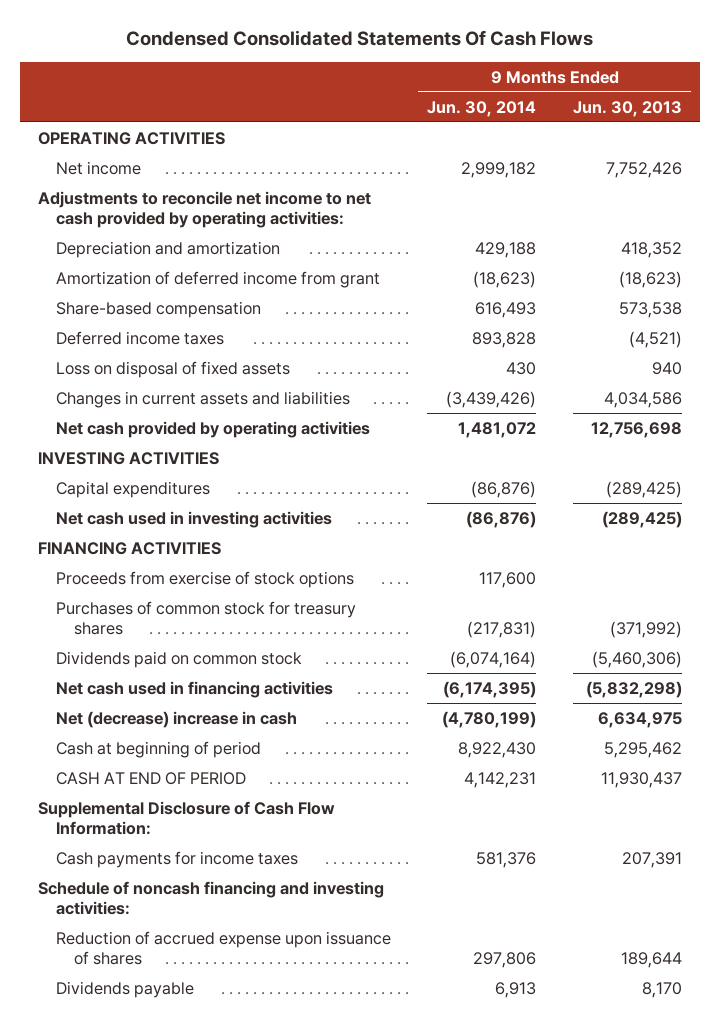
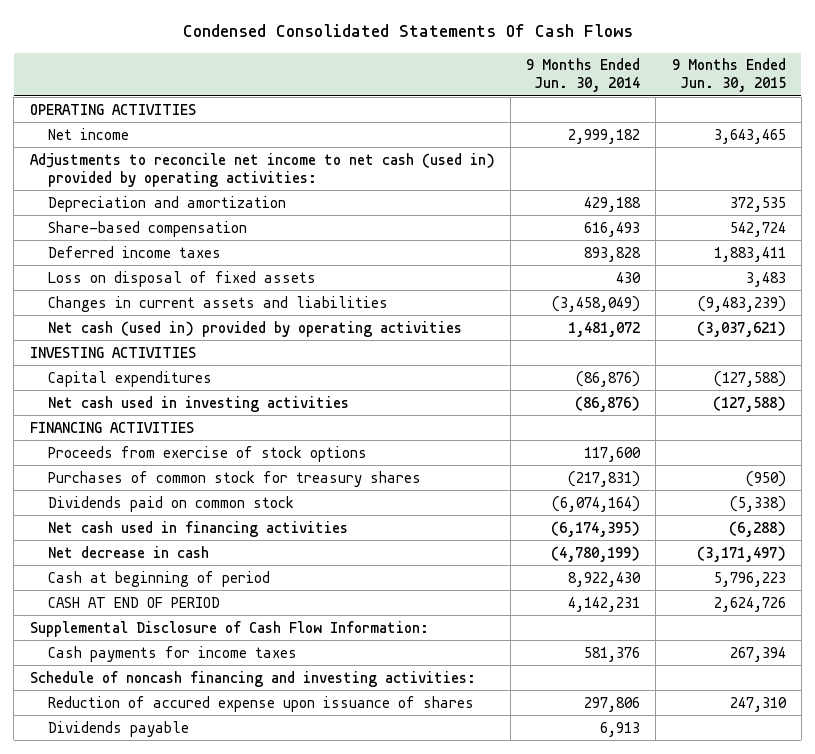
[573,100,683,117] Jun. 30, 2013 -> none
none -> [671,58,786,93] 9 Months Ended Jun. 30, 2015
[38,190,372,228] Adjustments to reconcile net income to net cash provided by operating activities: -> [29,152,495,187] Adjustments to reconcile net income to net cash (used in) provided by operating activities:
[55,270,380,288] Amortization of deferred income from grant -> none
[446,390,537,408] (3,439,426) -> [552,295,641,312] (3,458,049)
[55,420,370,438] Net cash provided by operating activities -> [48,320,463,337] Net cash (used in) provided by operating activities
[55,710,297,728] Net (decrease) increase in cash -> [48,545,210,558] Net decrease in cash
[55,930,391,965] Reduction of accrued expense upon issuance of shares -> [48,695,475,712] Reduction of accured expense upon issuance of shares

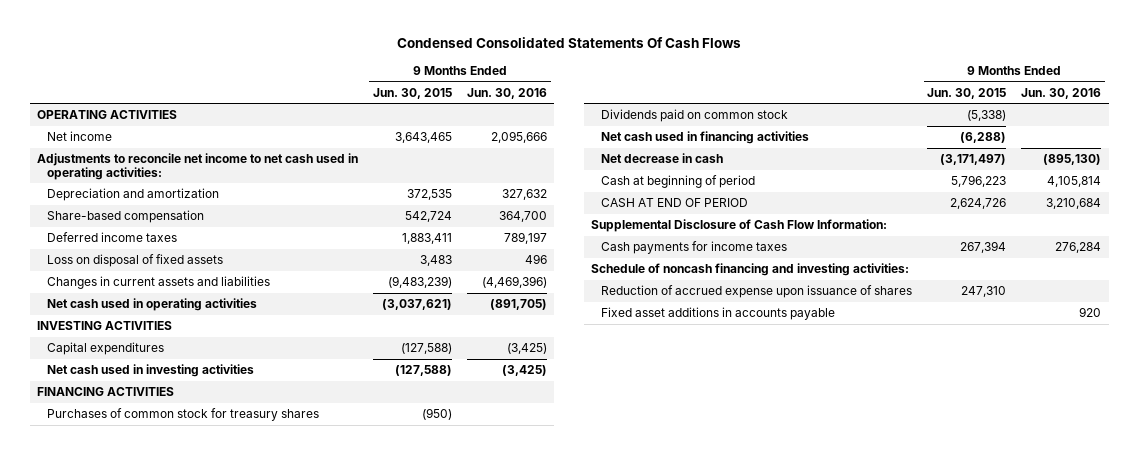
[526,58,641,93] 9 Months Ended Jun. 30, 2014 -> none
none -> [466,87,547,99] Jun. 30, 2016
[29,152,495,187] Adjustments to reconcile net income to net cash (used in) provided by operating activities: -> [37,153,359,180] Adjustments to reconcile net income to net cash used in operating activities:
[48,320,463,337] Net cash (used in) provided by operating activities -> [46,298,257,312] Net cash used in operating activities
[48,445,368,462] Proceeds from exercise of stock options -> none
[48,720,190,737] Dividends payable -> none
[48,695,475,712] Reduction of accured expense upon issuance of shares -> [601,285,913,299] Reduction of accrued expense upon issuance of shares
none -> [601,307,836,321] Fixed asset additions in accounts payable

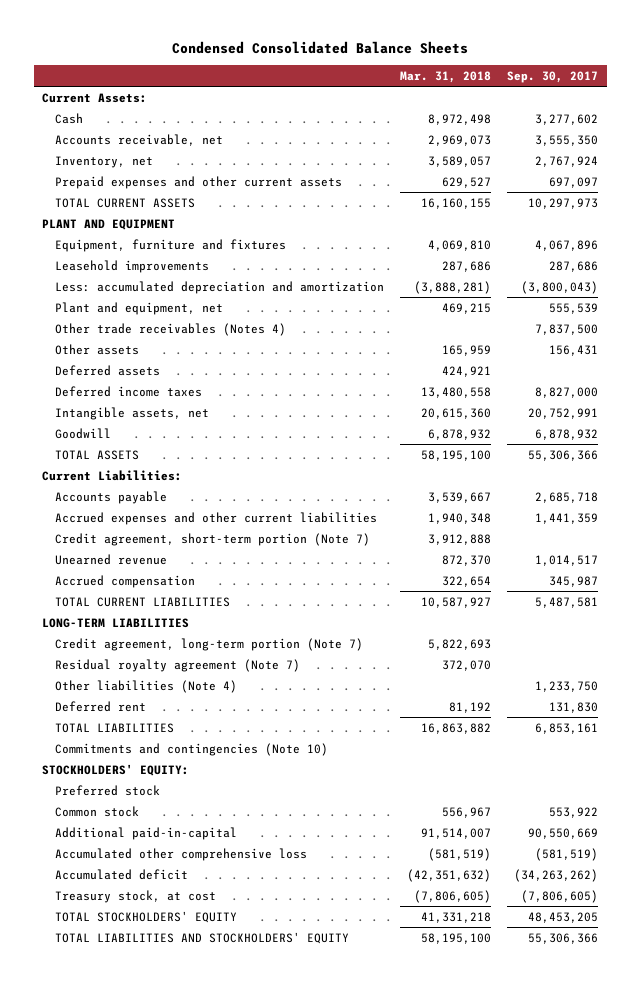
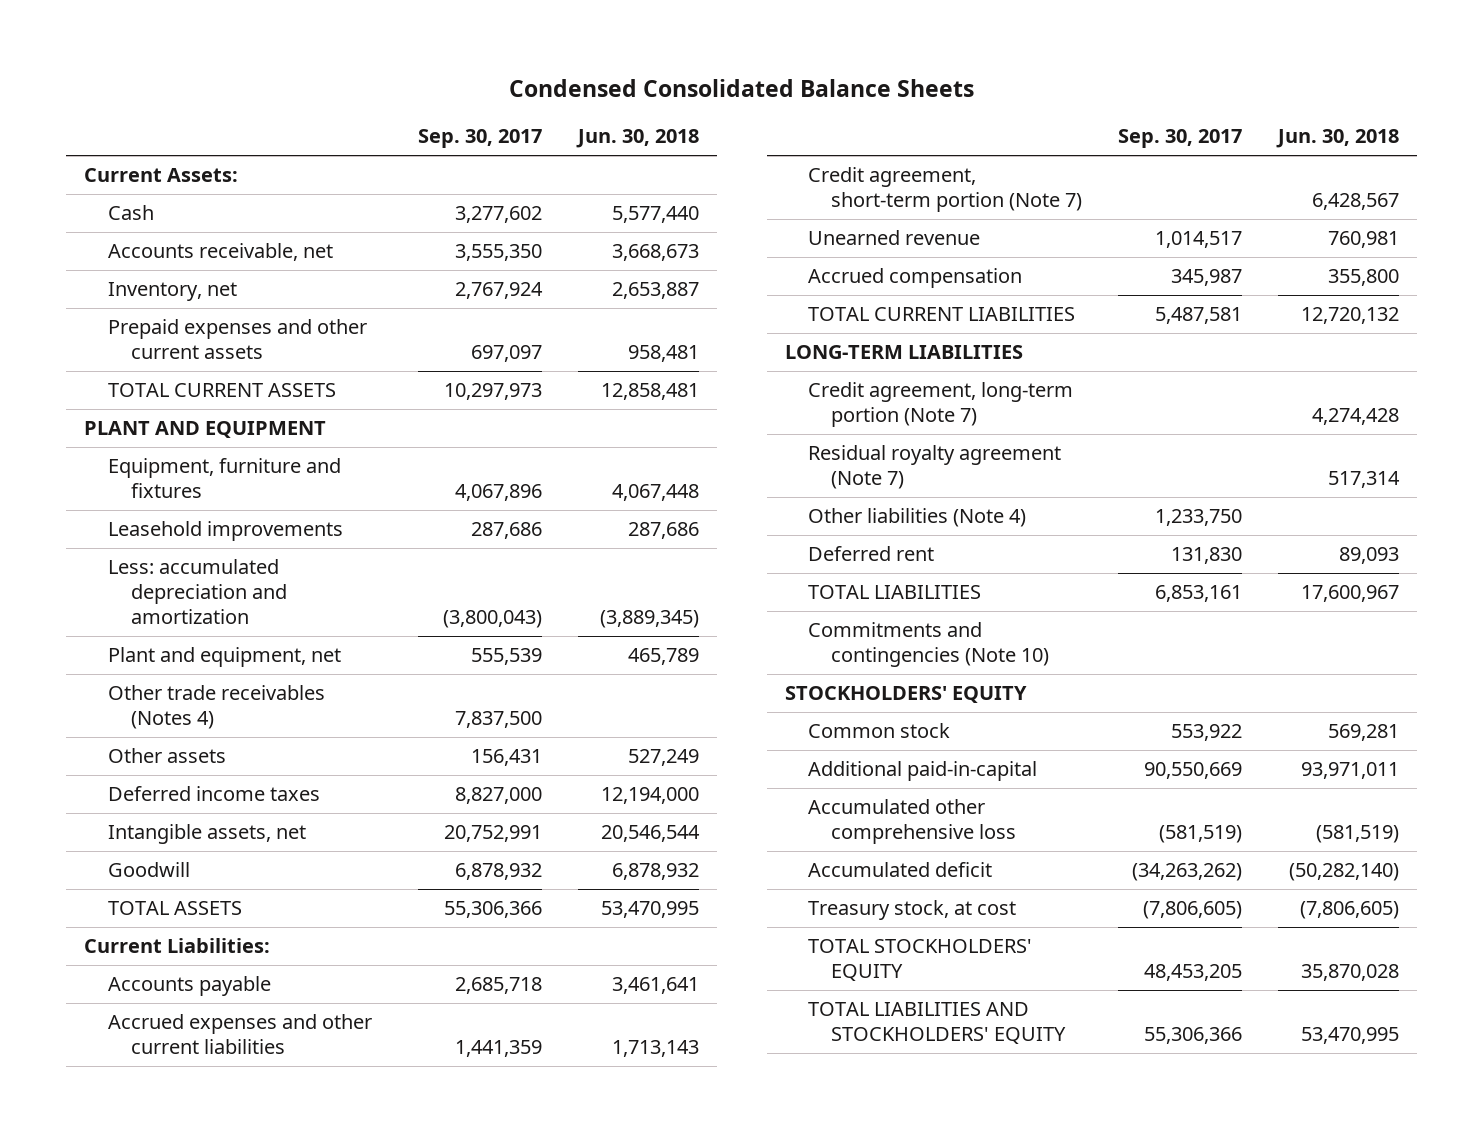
[400,71,492,84] Mar. 31, 2018 -> none
none -> [575,129,699,149] Jun. 30, 2018
[54,364,160,376] Deferred assets -> none
[54,784,160,796] Preferred stock -> none
[42,763,190,776] STOCKHOLDERS' EQUITY: -> [784,686,1027,704] STOCKHOLDERS' EQUITY

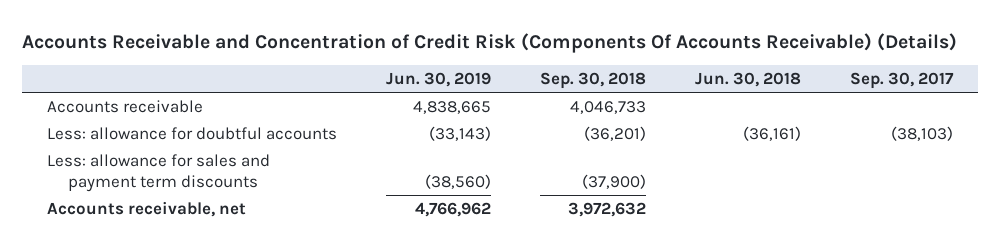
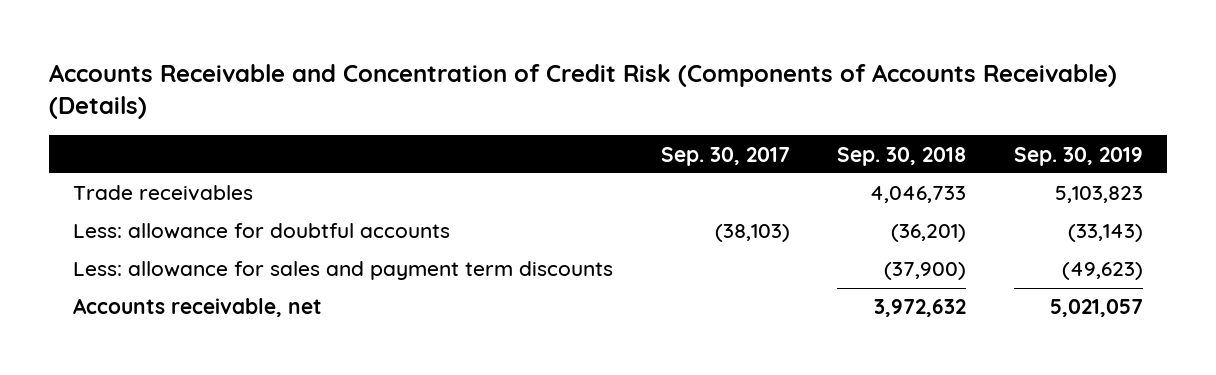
[22,33,958,54] Accounts Receivable and Concentration of Credit Risk (Components Of Accounts Receivable) (Details) -> [49,63,1118,120] Accounts Receivable and Concentration of Credit Risk (Components of Accounts Receivable) (Details)
[386,71,492,87] Jun. 30, 2019 -> none
[695,71,802,87] Jun. 30, 2018 -> none
none -> [1013,146,1143,166] Sep. 30, 2019
[46,99,203,113] Accounts receivable -> [72,185,253,202] Trade receivables

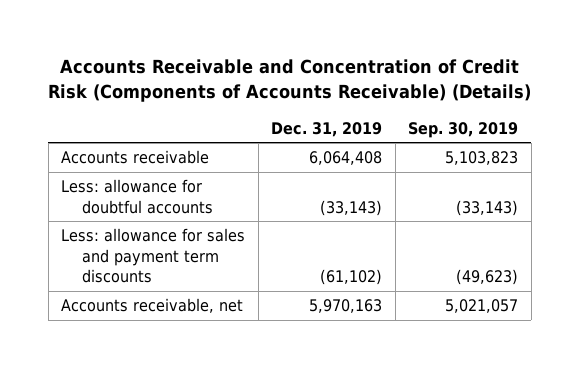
[660,146,790,166] Sep. 30, 2017 -> none
[837,146,967,166] Sep. 30, 2018 -> none
none -> [271,121,383,137] Dec. 31, 2019
[72,185,253,202] Trade receivables -> [61,150,210,165] Accounts receivable

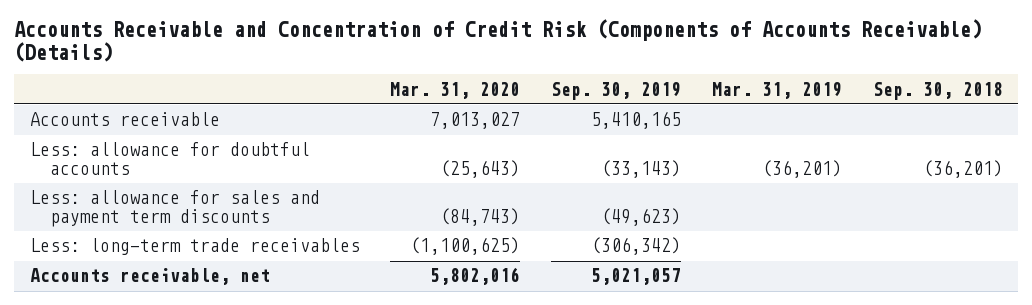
[271,121,383,137] Dec. 31, 2019 -> none
none -> [390,81,521,99] Mar. 31, 2020
none -> [711,81,842,99] Mar. 31, 2019
none -> [872,81,1003,100] Sep. 30, 2018
[445,151,519,166] 5,103,823 -> [591,111,682,130] 5,410,165
none -> [29,238,360,256] Less: long-term trade receivables

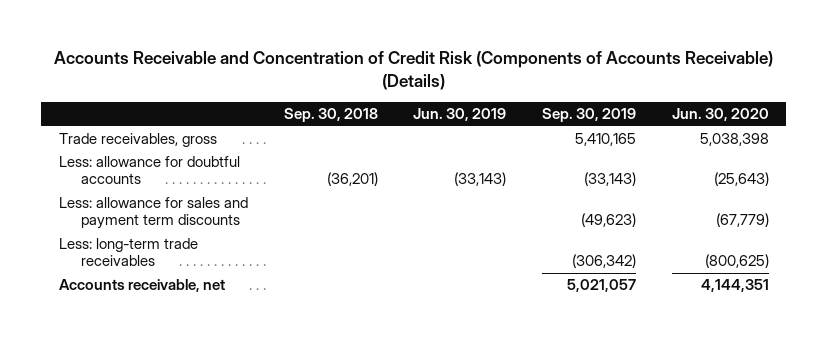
[390,81,521,99] Mar. 31, 2020 -> none
[711,81,842,99] Mar. 31, 2019 -> none
none -> [413,108,507,122] Jun. 30, 2019
none -> [671,108,769,122] Jun. 30, 2020
[29,112,220,127] Accounts receivable -> [58,133,217,148] Trade receivables, gross

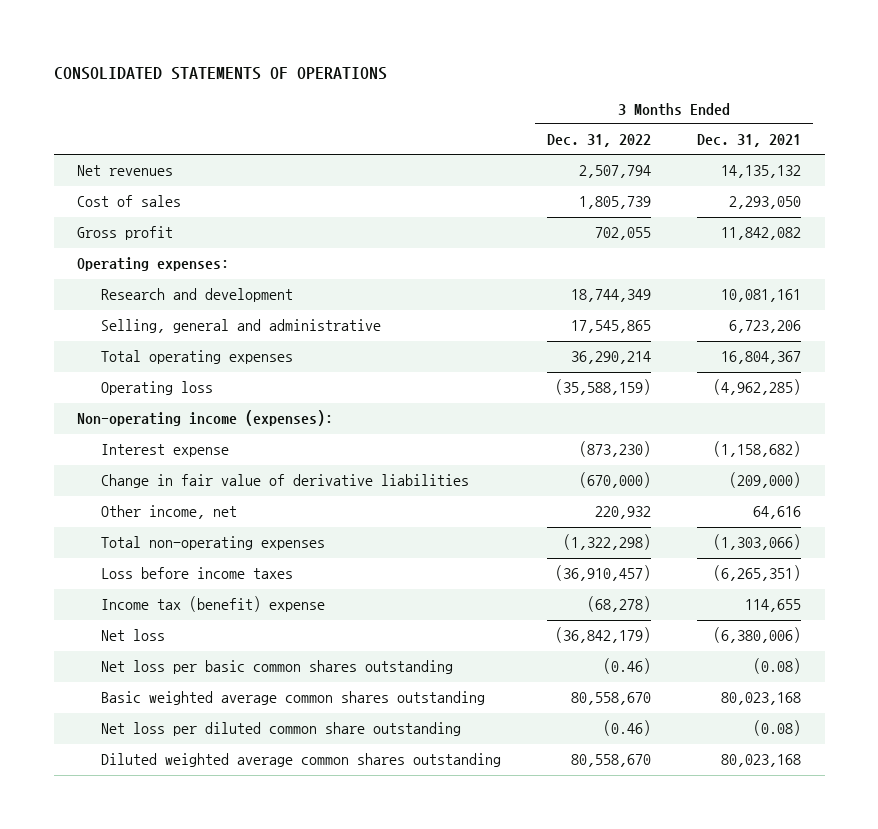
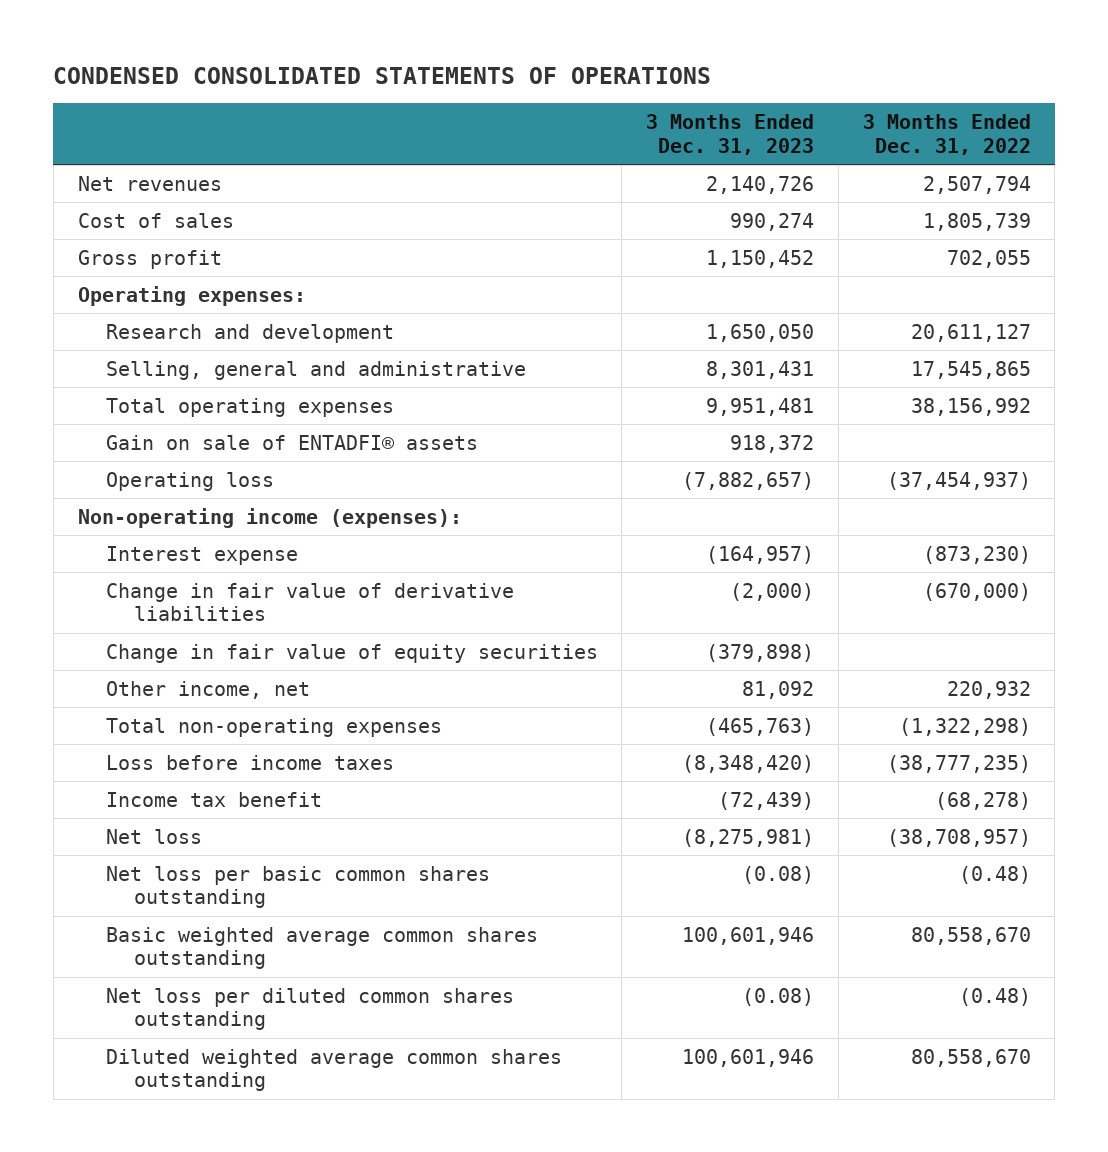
[53,66,387,80] CONSOLIDATED STATEMENTS OF OPERATIONS -> [53,66,712,84] CONDENSED CONSOLIDATED STATEMENTS OF OPERATIONS
[697,134,802,148] Dec. 31, 2021 -> none
none -> [646,114,815,155] 3 Months Ended Dec. 31, 2023
[571,289,652,303] 18,744,349 -> [910,323,1031,342] 20,611,127
[571,351,652,365] 36,290,214 -> [910,397,1031,416] 38,156,992
none -> [105,434,478,450] Gain on sale of ENTADFI® assets
[555,379,652,396] (35,588,159) -> [886,471,1031,490] (37,454,937)
none -> [105,643,598,663] Change in fair value of equity securities
[555,565,652,582] (36,910,457) -> [886,754,1031,773] (38,777,235)
[100,596,325,613] Income tax (benefit) expense -> [105,791,322,807] Income tax benefit
[555,627,652,644] (36,842,179) -> [886,828,1031,847] (38,708,957)
[603,658,652,675] (0.46) -> [958,865,1031,884] (0.48)
[100,722,461,737] Net loss per diluted common share outstanding -> [105,987,514,1031] Net loss per diluted common shares outstanding
[603,720,652,737] (0.46) -> [958,987,1031,1006] (0.48)

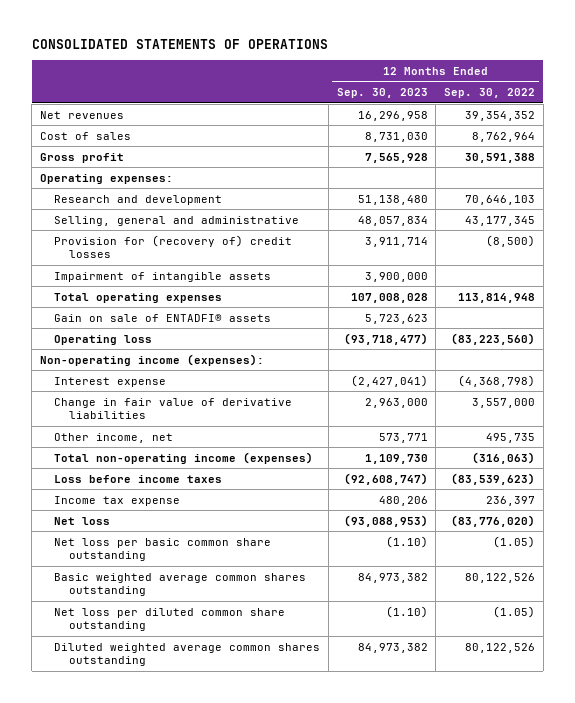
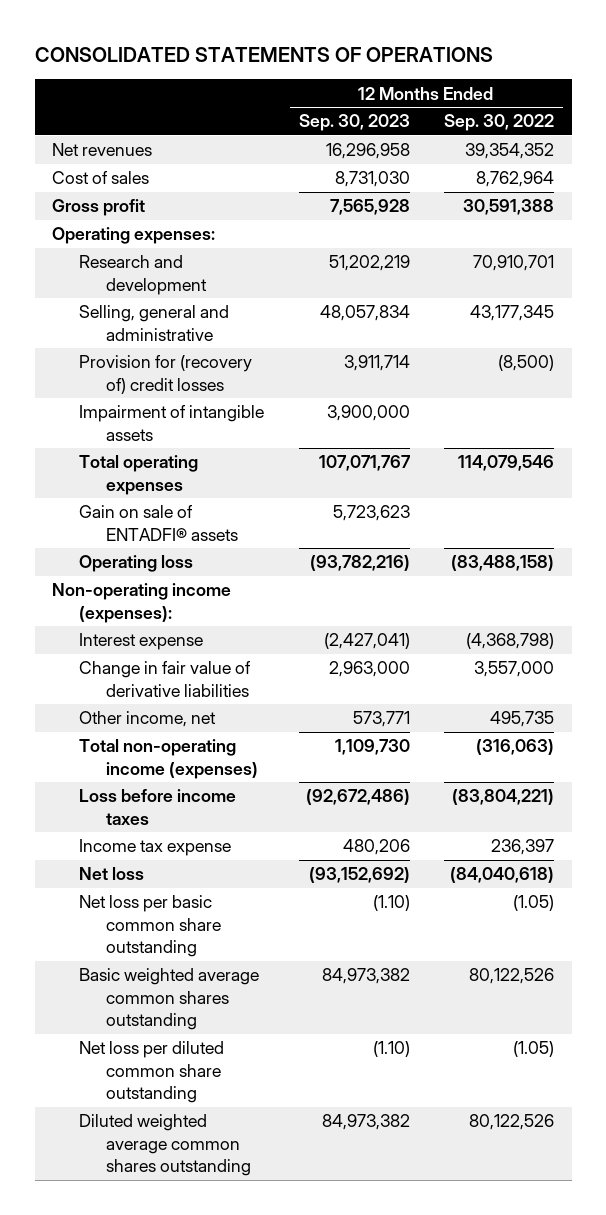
[357,194,428,205] 51,138,480 -> [328,255,410,272] 51,202,219
[464,194,535,205] 70,646,103 -> [473,255,555,272] 70,910,701
[350,292,428,303] 107,008,028 -> [318,455,411,472] 107,071,767
[457,292,535,303] 113,814,948 -> [458,455,555,472] 114,079,546
[343,332,428,345] (93,718,477) -> [309,555,410,572] (93,782,216)
[450,332,535,345] (83,223,560) -> [451,555,555,572] (83,488,158)
[343,472,428,485] (92,608,747) -> [305,789,410,806] (92,672,486)
[450,472,535,485] (83,539,623) -> [452,789,555,806] (83,804,221)
[343,514,428,527] (93,088,953) -> [308,867,410,884] (93,152,692)
[450,514,535,527] (83,776,020) -> [450,867,555,884] (84,040,618)

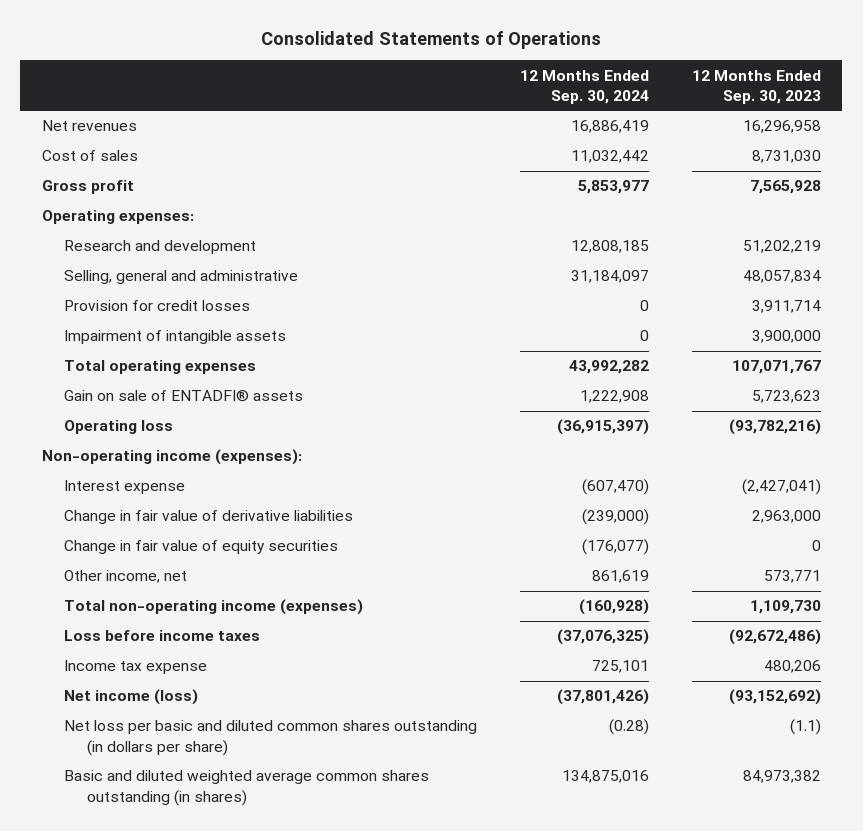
[34,46,493,62] CONSOLIDATED STATEMENTS OF OPERATIONS -> [261,30,602,49] Consolidated Statements of Operations
[444,114,555,132] Sep. 30, 2022 -> none
none -> [520,69,650,104] 12 Months Ended Sep. 30, 2024
[78,355,252,394] Provision for (recovery of) credit losses -> [64,300,251,312] Provision for credit losses
none -> [64,540,339,555] Change in fair value of equity securities
[78,1041,224,1104] Net loss per diluted common share outstanding -> none
[78,1114,251,1177] Diluted weighted average common shares outstanding -> none
[78,867,144,881] Net loss -> [64,689,199,706] Net income (loss)
[78,895,221,958] Net loss per basic common share outstanding -> [64,720,478,756] Net loss per basic and diluted common shares outstanding (in dollars per share)
[372,895,410,912] (1.10) -> [790,719,822,736] (1.1)
[78,968,259,1031] Basic weighted average common shares outstanding -> [64,770,430,806] Basic and diluted weighted average common shares outstanding (in shares)

